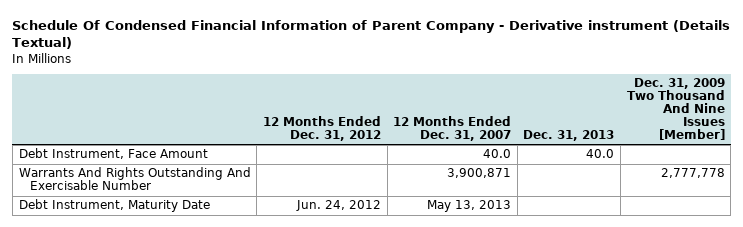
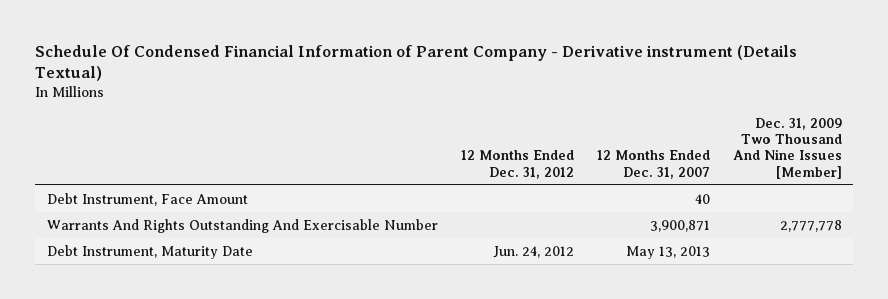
[523,130,615,142] Dec. 31, 2013 -> none
[483,149,512,159] 40.0 -> [694,193,710,204] 40

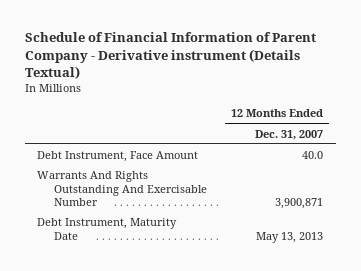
[35,44,798,82] Schedule Of Condensed Financial Information of Parent Company - Derivative instrument (Details Textual) -> [25,32,317,79] Schedule of Financial Information of Parent Company - Derivative instrument (Details Textual)
[460,150,574,179] 12 Months Ended Dec. 31, 2012 -> none
[732,118,842,179] Dec. 31, 2009 Two Thousand And Nine Issues [Member] -> none
[694,193,710,204] 40 -> [302,151,324,160] 40.0

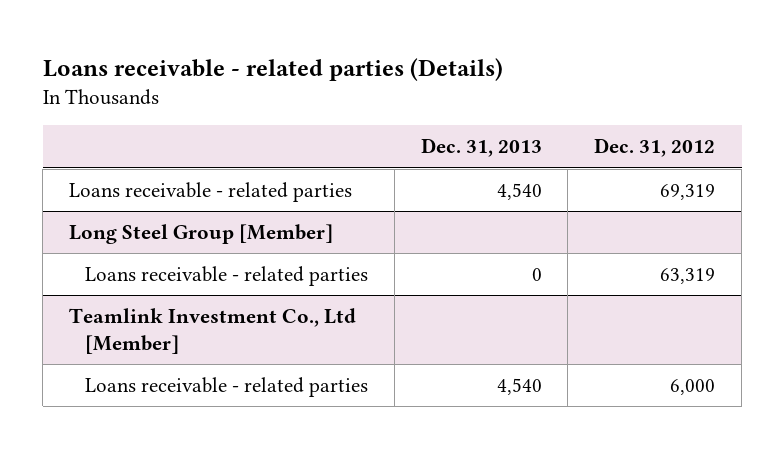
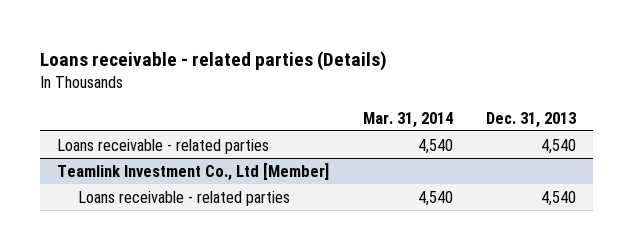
[594,138,716,158] Dec. 31, 2012 -> none
none -> [362,111,453,128] Mar. 31, 2014
[69,224,334,245] Long Steel Group [Member] -> none
[84,266,368,287] Loans receivable - related parties -> none

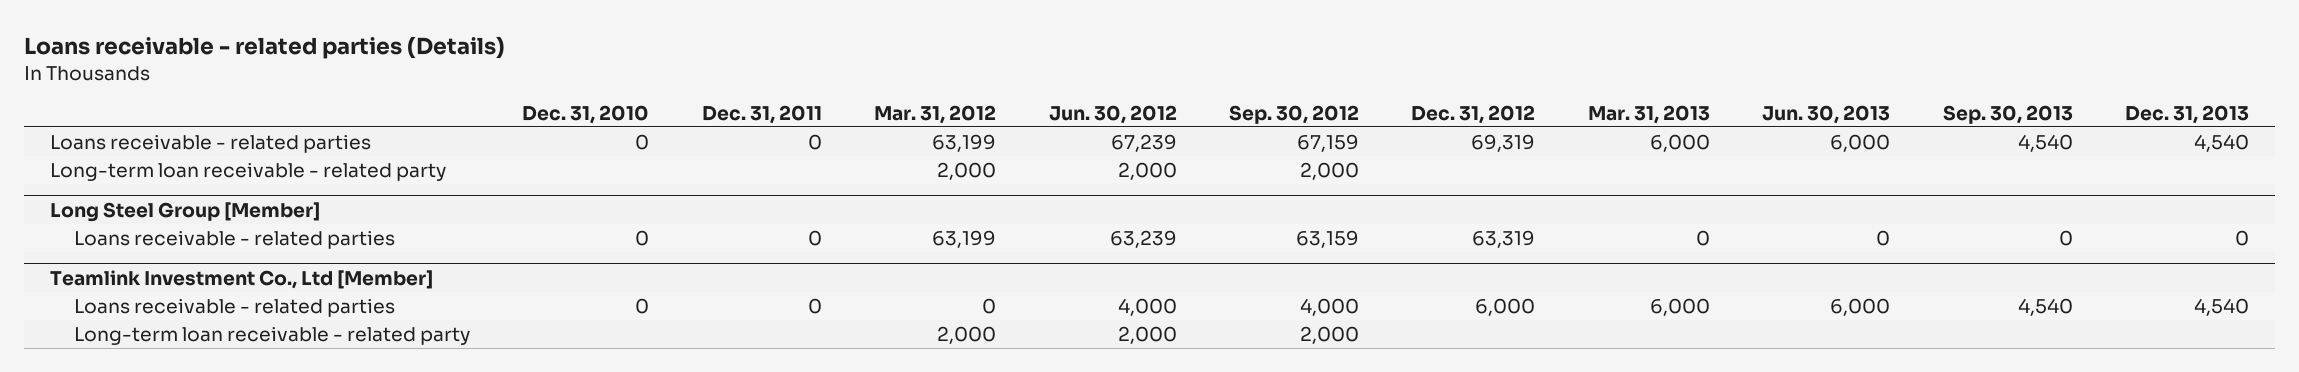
[362,111,453,128] Mar. 31, 2014 -> none
none -> [522,104,650,124] Dec. 31, 2010
none -> [701,104,822,124] Dec. 31, 2011
none -> [874,104,997,124] Mar. 31, 2012
none -> [1048,104,1177,124] Jun. 30, 2012
none -> [1228,104,1359,124] Sep. 30, 2012
none -> [1411,104,1536,124] Dec. 31, 2012
none -> [1587,104,1710,124] Mar. 31, 2013
none -> [1762,104,1891,124] Jun. 30, 2013
none -> [1942,104,2073,124] Sep. 30, 2013
none -> [50,162,447,182] Long-term loan receivable - related party
none -> [50,201,321,222] Long Steel Group [Member]
none -> [73,230,395,250] Loans receivable - related parties
none -> [73,326,470,346] Long-term loan receivable - related party

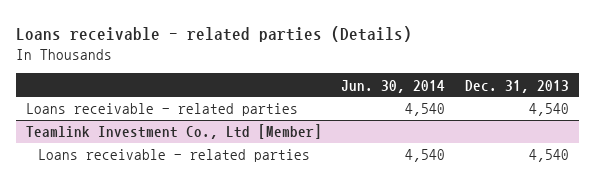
[522,104,650,124] Dec. 31, 2010 -> none
[701,104,822,124] Dec. 31, 2011 -> none
[874,104,997,124] Mar. 31, 2012 -> none
[1048,104,1177,124] Jun. 30, 2012 -> none
[1228,104,1359,124] Sep. 30, 2012 -> none
[1411,104,1536,124] Dec. 31, 2012 -> none
[1587,104,1710,124] Mar. 31, 2013 -> none
[1762,104,1891,124] Jun. 30, 2013 -> none
[1942,104,2073,124] Sep. 30, 2013 -> none
none -> [341,79,446,93] Jun. 30, 2014
[50,162,447,182] Long-term loan receivable - related party -> none
[50,201,321,222] Long Steel Group [Member] -> none
[73,230,395,250] Loans receivable - related parties -> none
[73,326,470,346] Long-term loan receivable - related party -> none

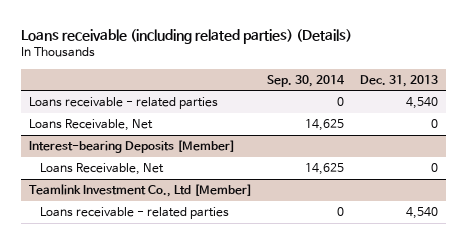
[16,26,413,43] Loans receivable - related parties (Details) -> [20,28,352,44] Loans receivable (including related parties) (Details)
[341,79,446,93] Jun. 30, 2014 -> none
none -> [267,74,346,87] Sep. 30, 2014
none -> [28,119,153,132] Loans Receivable, Net
none -> [28,140,235,154] Interest-bearing Deposits [Member]
none -> [39,163,164,176] Loans Receivable, Net

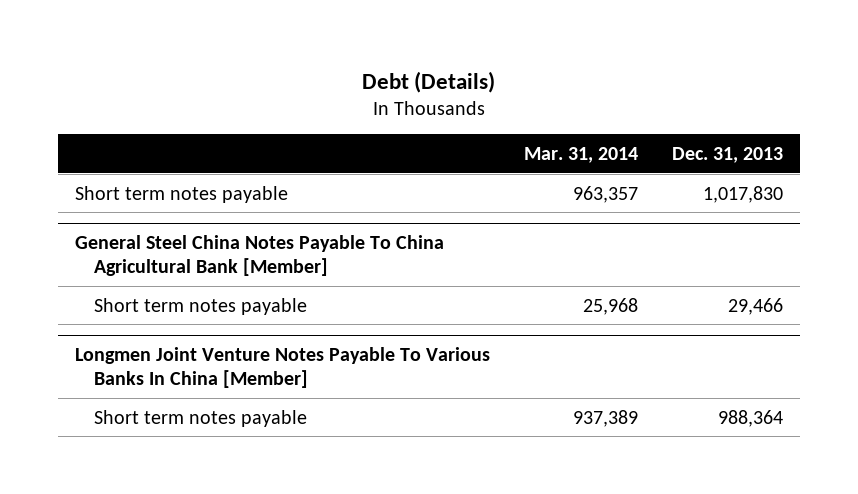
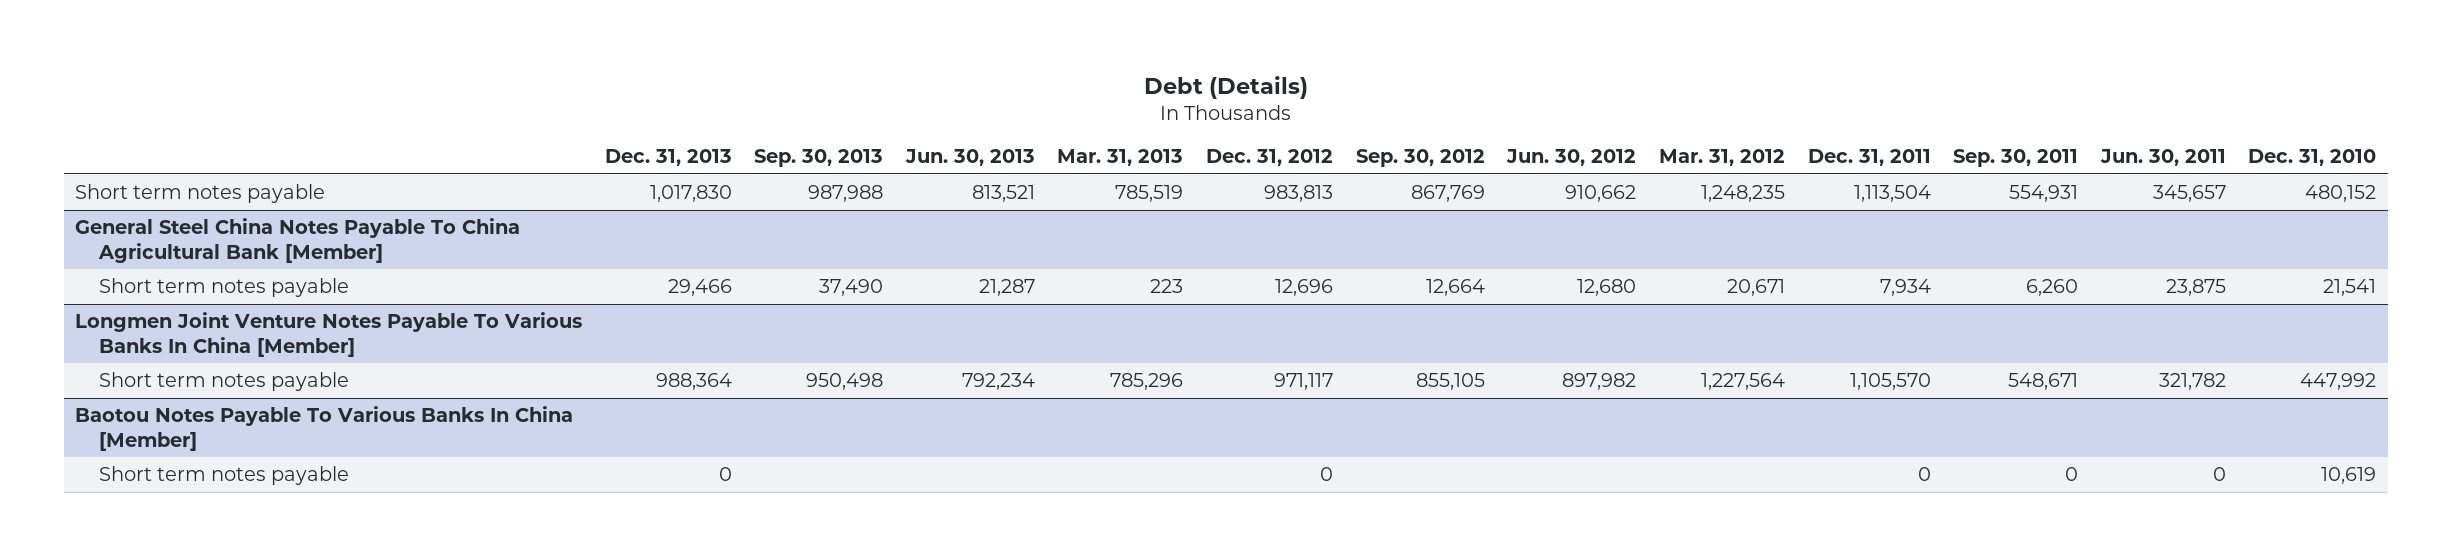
[524,147,639,164] Mar. 31, 2014 -> none
none -> [754,149,884,168] Sep. 30, 2013
none -> [904,149,1035,167] Jun. 30, 2013
none -> [1057,149,1184,167] Mar. 31, 2013
none -> [1206,149,1334,167] Dec. 31, 2012
none -> [1355,149,1485,168] Sep. 30, 2012
none -> [1506,149,1637,167] Jun. 30, 2012
none -> [1658,149,1785,167] Mar. 31, 2012
none -> [1807,149,1931,167] Dec. 31, 2011
none -> [1953,149,2079,168] Sep. 30, 2011
none -> [2099,149,2226,167] Jun. 30, 2011
none -> [2248,149,2377,167] Dec. 31, 2010
none -> [74,406,573,451] Baotou Notes Payable To Various Banks In China [Member]
none -> [98,466,349,486] Short term notes payable

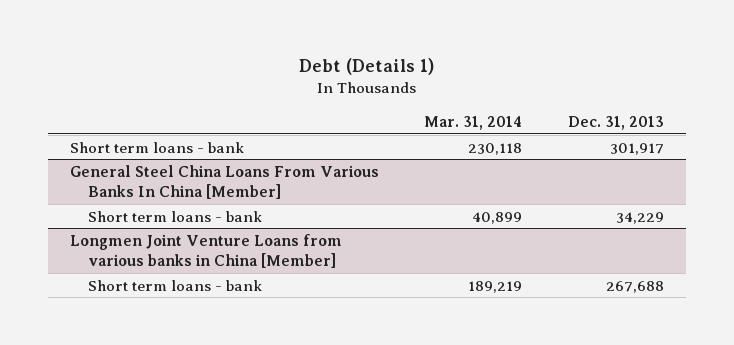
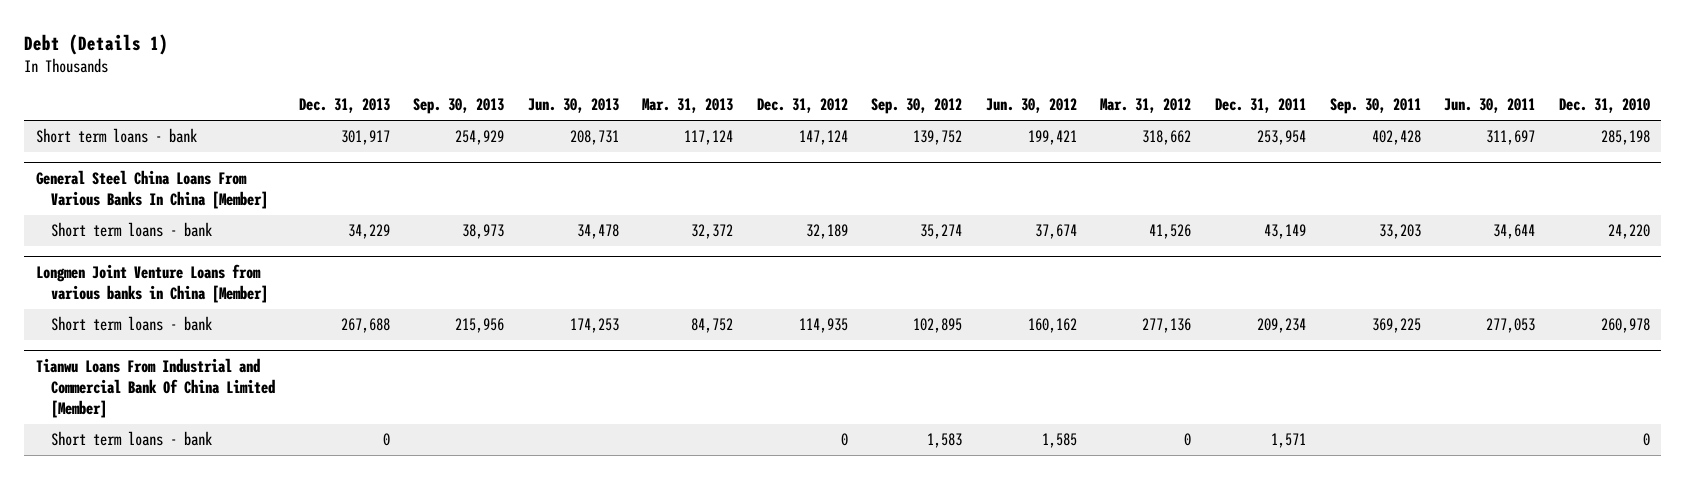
[424,115,523,130] Mar. 31, 2014 -> none
none -> [413,98,505,115] Sep. 30, 2013
none -> [527,98,619,114] Jun. 30, 2013
none -> [642,98,734,114] Mar. 31, 2013
none -> [756,98,848,114] Dec. 31, 2012
none -> [871,98,963,115] Sep. 30, 2012
none -> [985,98,1077,114] Jun. 30, 2012
none -> [1100,98,1192,114] Mar. 31, 2012
none -> [1214,98,1306,114] Dec. 31, 2011
none -> [1329,98,1421,115] Sep. 30, 2011
none -> [1444,98,1536,114] Jun. 30, 2011
none -> [1558,98,1650,114] Dec. 31, 2010
none -> [36,357,276,419] Tianwu Loans From Industrial and Commercial Bank Of China Limited [Member]
none -> [51,431,213,447] Short term loans - bank

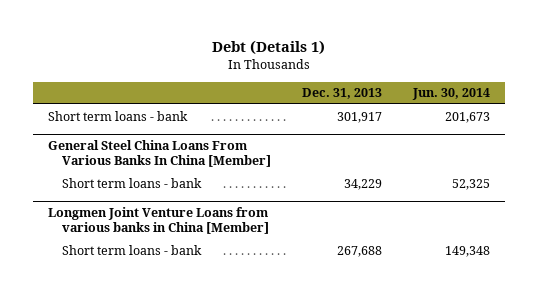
[413,98,505,115] Sep. 30, 2013 -> none
[527,98,619,114] Jun. 30, 2013 -> none
[642,98,734,114] Mar. 31, 2013 -> none
[756,98,848,114] Dec. 31, 2012 -> none
[871,98,963,115] Sep. 30, 2012 -> none
[985,98,1077,114] Jun. 30, 2012 -> none
[1100,98,1192,114] Mar. 31, 2012 -> none
[1214,98,1306,114] Dec. 31, 2011 -> none
[1329,98,1421,115] Sep. 30, 2011 -> none
[1444,98,1536,114] Jun. 30, 2011 -> none
[1558,98,1650,114] Dec. 31, 2010 -> none
none -> [411,88,490,101] Jun. 30, 2014
[36,357,276,419] Tianwu Loans From Industrial and Commercial Bank Of China Limited [Member] -> none
[51,431,213,447] Short term loans - bank -> none

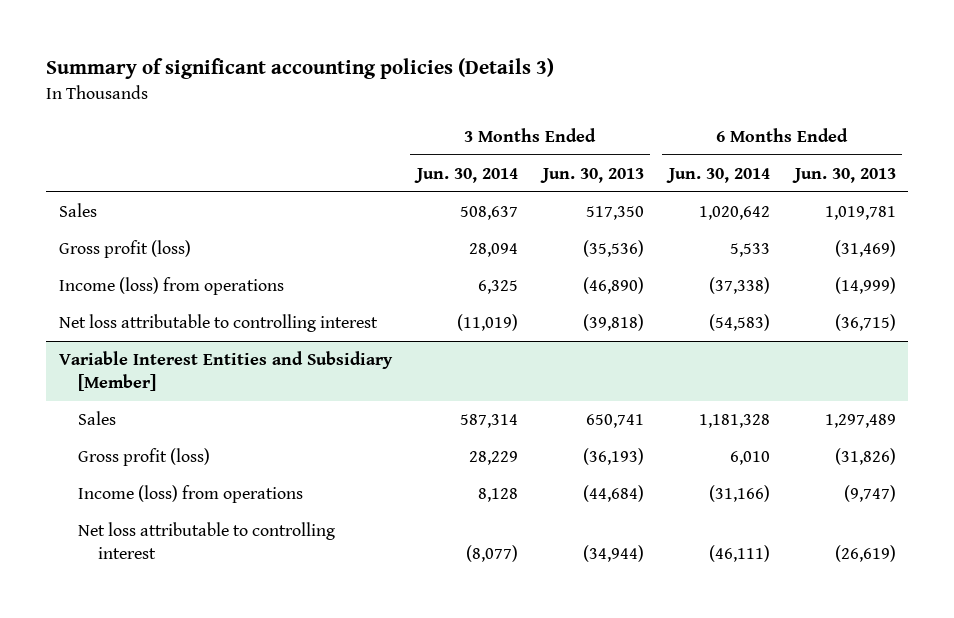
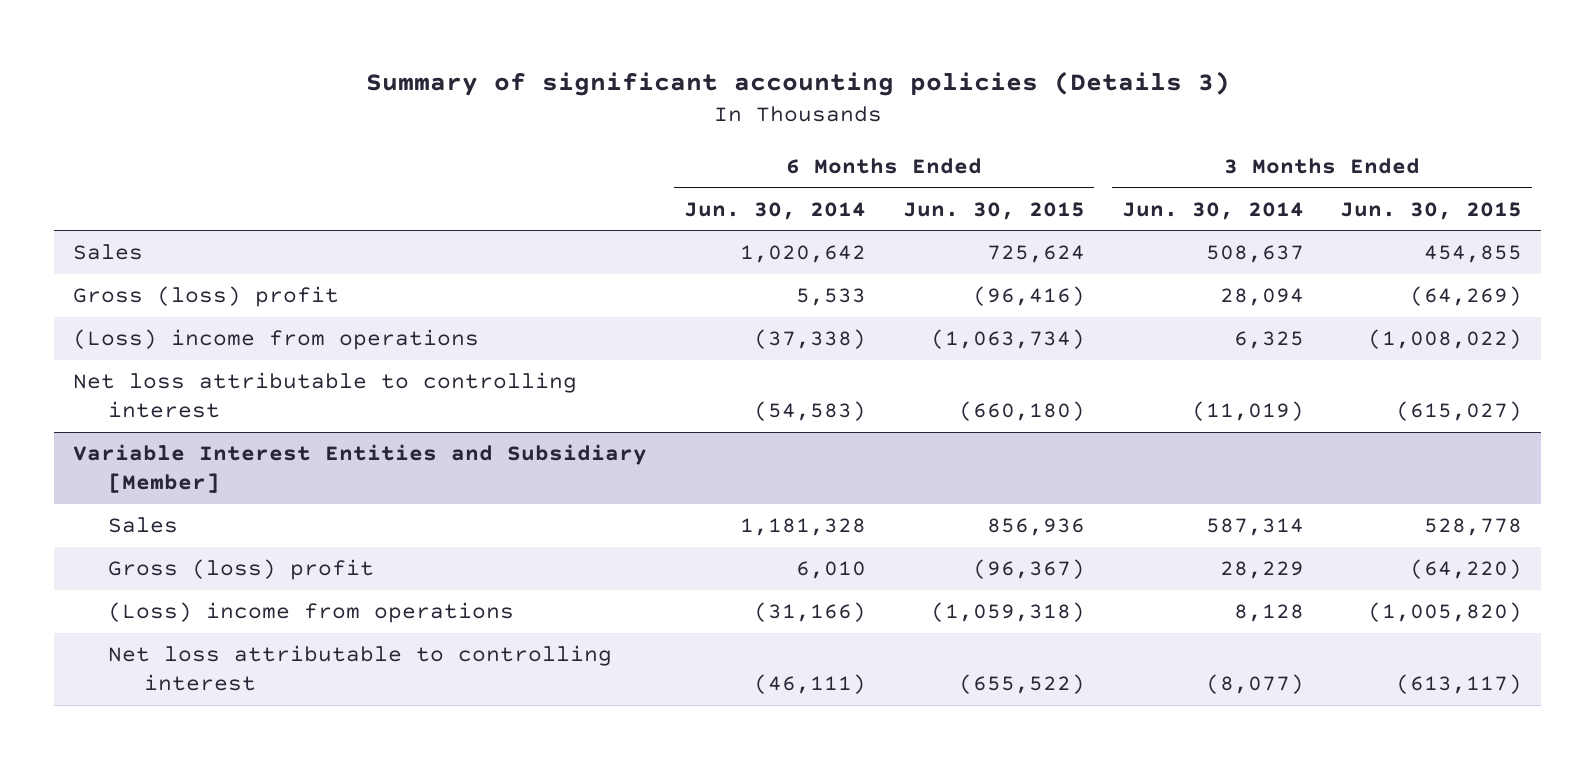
[539,167,644,183] Jun. 30, 2013 -> none
[791,167,896,183] Jun. 30, 2013 -> none
none -> [902,201,1085,220] Jun. 30, 2015
none -> [1340,201,1523,220] Jun. 30, 2015
[58,240,191,259] Gross profit (loss) -> [72,286,339,308] Gross (loss) profit
[58,277,284,296] Income (loss) from operations -> [72,329,479,351] (Loss) income from operations
[78,448,211,467] Gross profit (loss) -> [108,559,375,581] Gross (loss) profit
[78,485,304,504] Income (loss) from operations -> [108,602,515,624] (Loss) income from operations

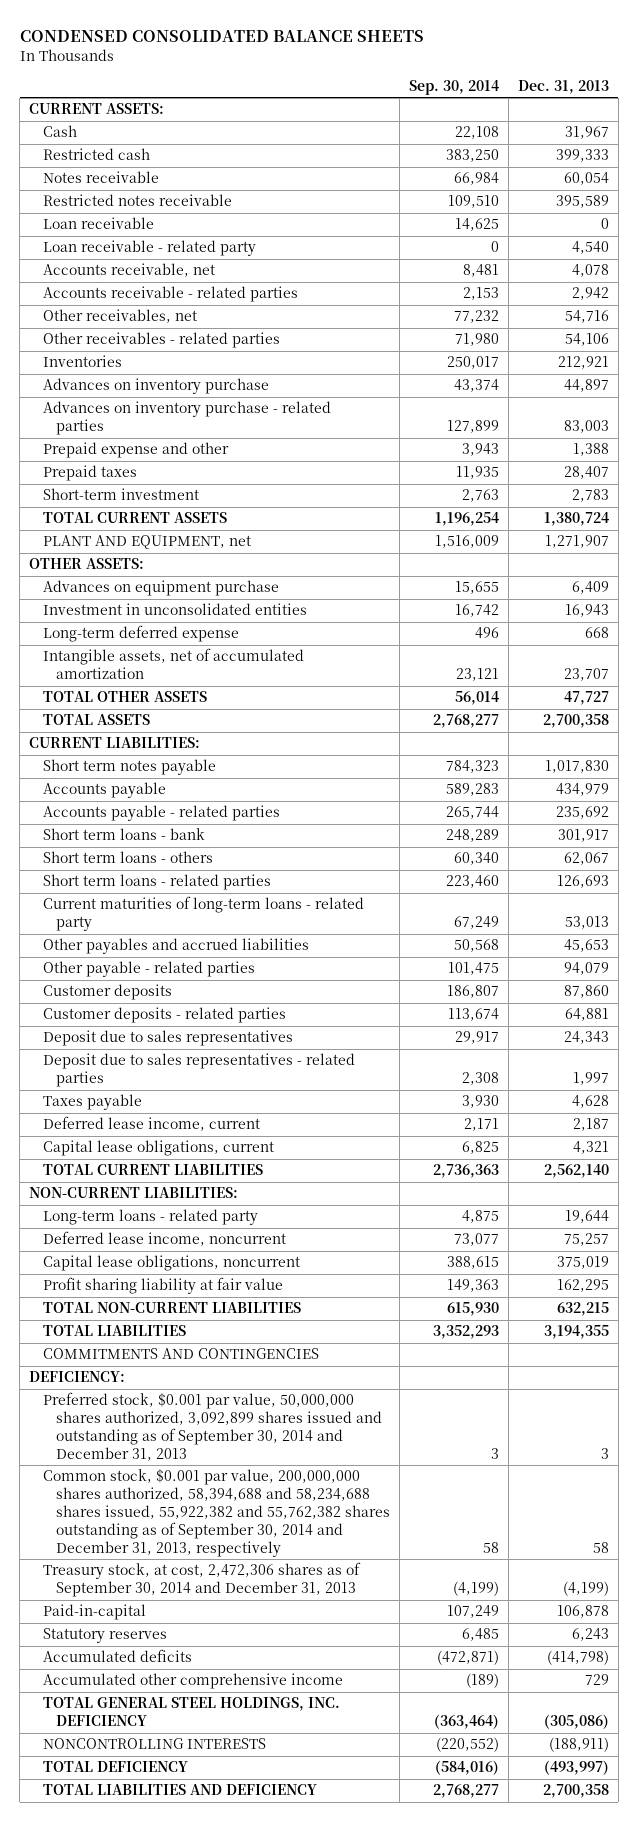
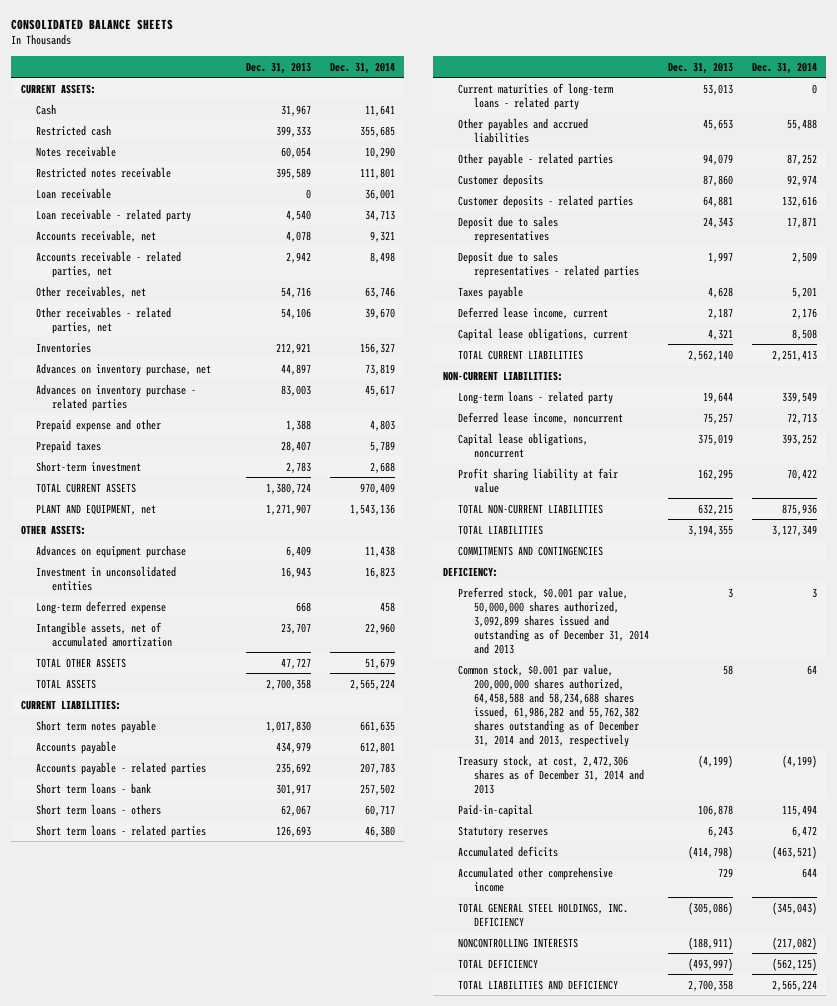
[19,29,424,42] CONDENSED CONSOLIDATED BALANCE SHEETS -> [11,18,174,30] CONSOLIDATED BALANCE SHEETS
[408,79,499,95] Sep. 30, 2014 -> none
none -> [329,61,395,74] Dec. 31, 2014
[42,286,298,303] Accounts receivable - related parties -> [36,250,182,278] Accounts receivable - related parties, net
[42,332,280,349] Other receivables - related parties -> [36,306,172,334] Other receivables - related parties, net
[42,378,269,395] Advances on inventory purchase -> [36,362,212,376] Advances on inventory purchase, net
[42,1392,383,1462] Preferred stock, $0.001 par value, 50,000,000 shares authorized, 3,092,899 shares issued and outstanding as of September 30, 2014 and December 31, 2013 -> [458,586,649,654] Preferred stock, $0.001 par value, 50,000,000 shares authorized, 3,092,899 shares issued and outstanding as of December 31, 2014 and 2013
[42,1469,391,1558] Common stock, $0.001 par value, 200,000,000 shares authorized, 58,394,688 and 58,234,688 shares issued, 55,922,382 and 55,762,382 shares outstanding as of September 30, 2014 and December 31, 2013, respectively -> [458,663,639,747] Common stock, $0.001 par value, 200,000,000 shares authorized, 64,458,588 and 58,234,688 shares issued, 61,986,282 and 55,762,382 shares outstanding as of December 31, 2014 and 2013, respectively
[42,1562,361,1598] Treasury stock, at cost, 2,472,306 shares as of September 30, 2014 and December 31, 2013 -> [458,754,644,794] Treasury stock, at cost, 2,472,306 shares as of December 31, 2014 and 2013

